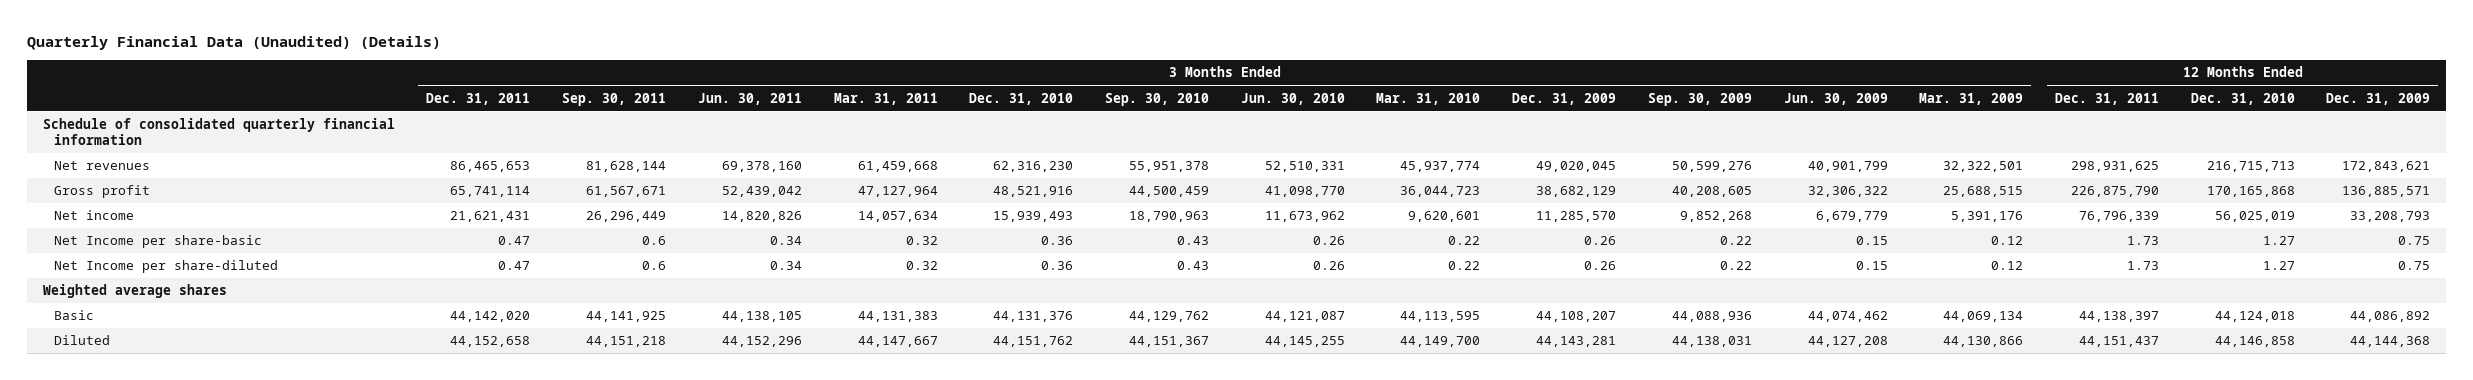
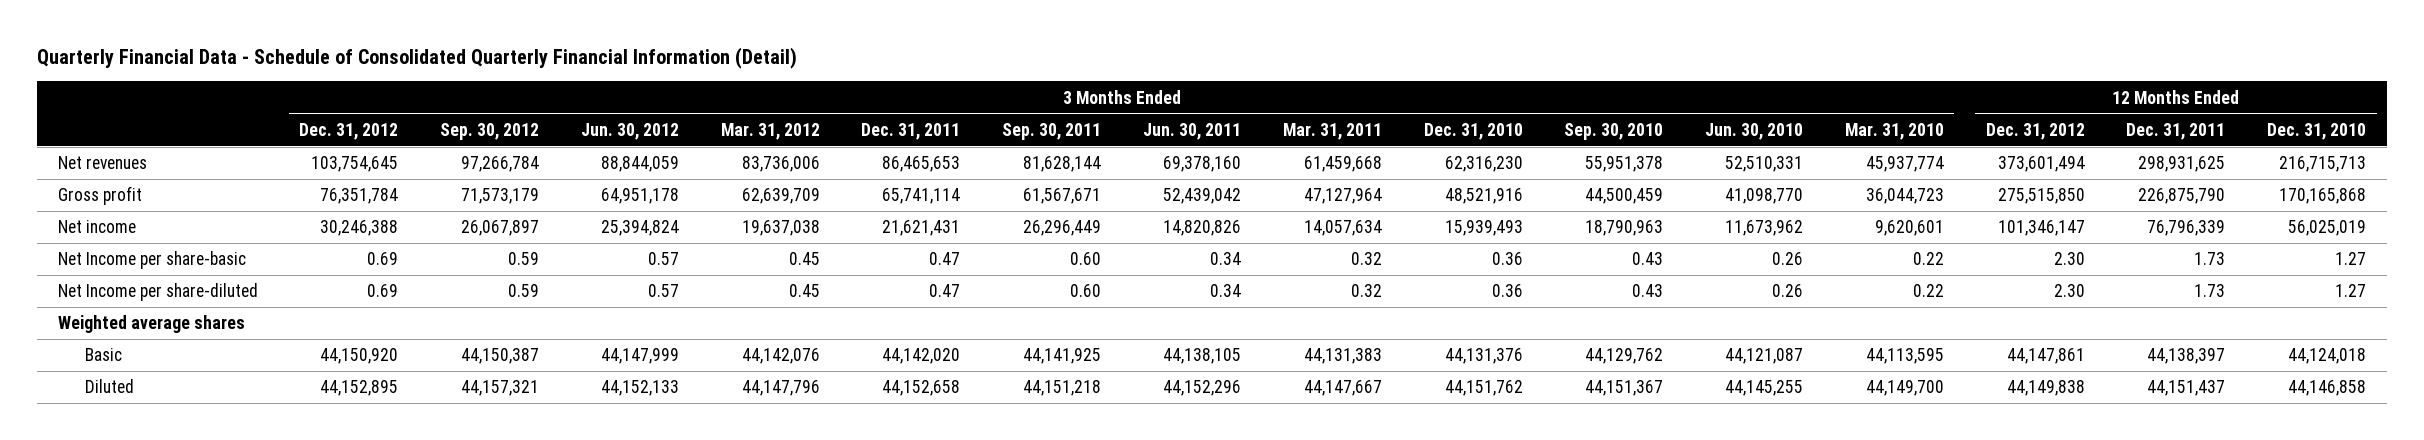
[26,35,441,50] Quarterly Financial Data (Unaudited) (Details) -> [36,46,797,69] Quarterly Financial Data - Schedule of Consolidated Quarterly Financial Information (Detail)
[1512,92,1617,105] Dec. 31, 2009 -> none
[1647,92,1752,106] Sep. 30, 2009 -> none
[1783,92,1888,105] Jun. 30, 2009 -> none
[1919,92,2024,105] Mar. 31, 2009 -> none
[2326,92,2431,105] Dec. 31, 2009 -> none
none -> [299,122,399,140] Dec. 31, 2012
none -> [440,122,540,140] Sep. 30, 2012
none -> [580,122,679,140] Jun. 30, 2012
none -> [720,122,820,140] Mar. 31, 2012
none -> [1985,122,2085,140] Dec. 31, 2012
[42,118,395,145] Schedule of consolidated quarterly financial information -> none
[642,236,667,246] 0.6 -> [1070,252,1102,266] 0.60
[642,261,667,271] 0.6 -> [1070,284,1102,298] 0.60

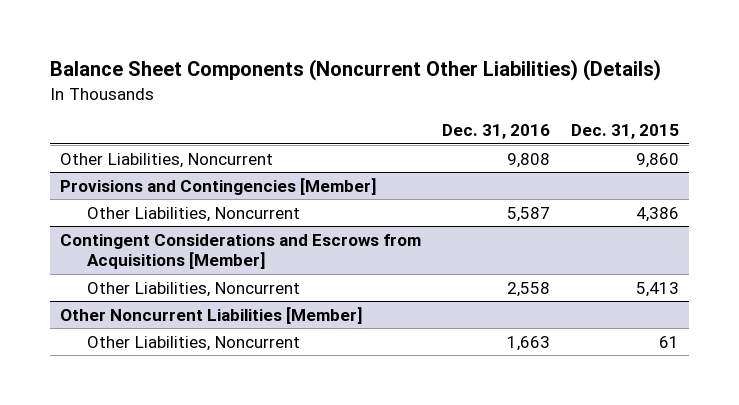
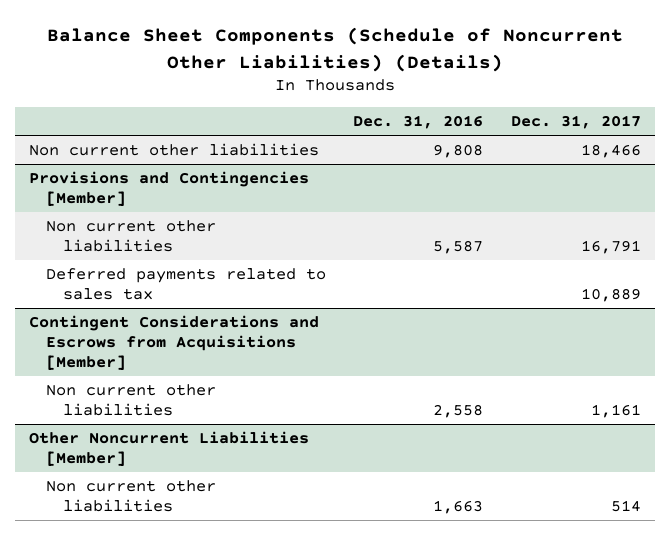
[49,59,661,82] Balance Sheet Components (Noncurrent Other Liabilities) (Details) -> [46,27,623,72] Balance Sheet Components (Schedule of Noncurrent Other Liabilities) (Details)
[570,124,679,140] Dec. 31, 2015 -> none
none -> [510,115,641,130] Dec. 31, 2017
[59,152,273,168] Other Liabilities, Noncurrent -> [28,143,319,157] Non current other liabilities
[87,206,301,222] Other Liabilities, Noncurrent -> [45,220,216,253] Non current other liabilities
none -> [45,268,326,301] Deferred payments related to sales tax
[87,281,301,297] Other Liabilities, Noncurrent -> [45,384,216,417] Non current other liabilities
[87,335,301,351] Other Liabilities, Noncurrent -> [45,480,216,513] Non current other liabilities

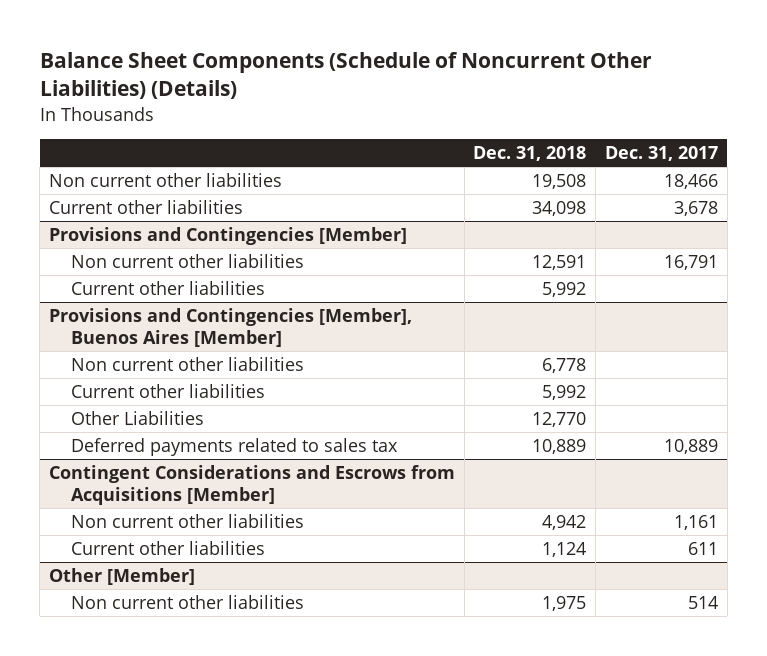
[353,115,484,130] Dec. 31, 2016 -> none
none -> [473,145,587,161] Dec. 31, 2018
none -> [48,200,243,215] Current other liabilities
none -> [71,281,266,296] Current other liabilities
none -> [48,308,412,348] Provisions and Contingencies [Member], Buenos Aires [Member]
none -> [71,357,305,372] Non current other liabilities
none -> [71,384,266,399] Current other liabilities
none -> [71,411,205,426] Other Liabilities
none -> [71,541,266,556] Current other liabilities
[28,431,309,467] Other Noncurrent Liabilities [Member] -> [48,568,195,586] Other [Member]

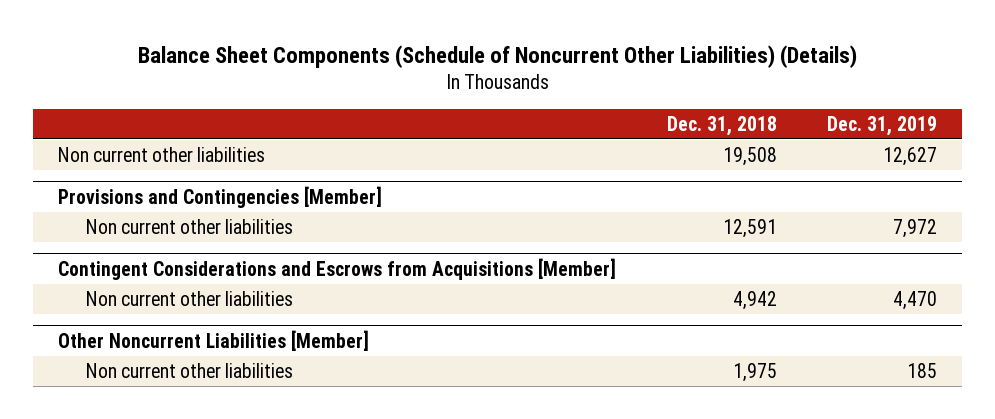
[604,145,718,161] Dec. 31, 2017 -> none
none -> [827,115,938,136] Dec. 31, 2019
[48,200,243,215] Current other liabilities -> none
[71,281,266,296] Current other liabilities -> none
[48,308,412,348] Provisions and Contingencies [Member], Buenos Aires [Member] -> none
[71,357,305,372] Non current other liabilities -> none
[71,384,266,399] Current other liabilities -> none
[71,411,205,426] Other Liabilities -> none
[71,438,399,457] Deferred payments related to sales tax -> none
[71,541,266,556] Current other liabilities -> none
[48,568,195,586] Other [Member] -> [58,329,370,351] Other Noncurrent Liabilities [Member]

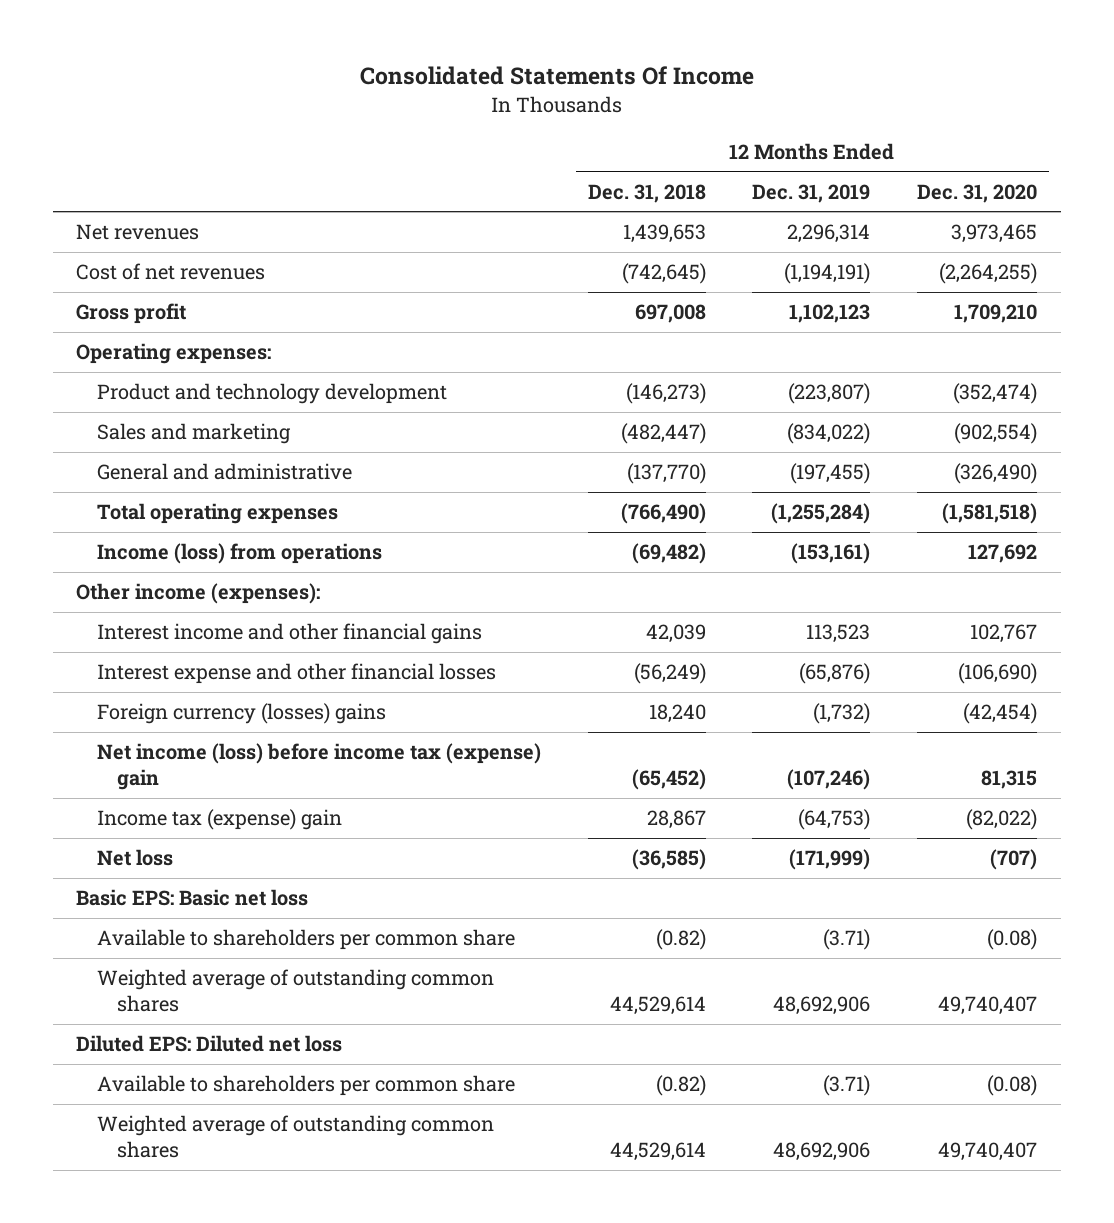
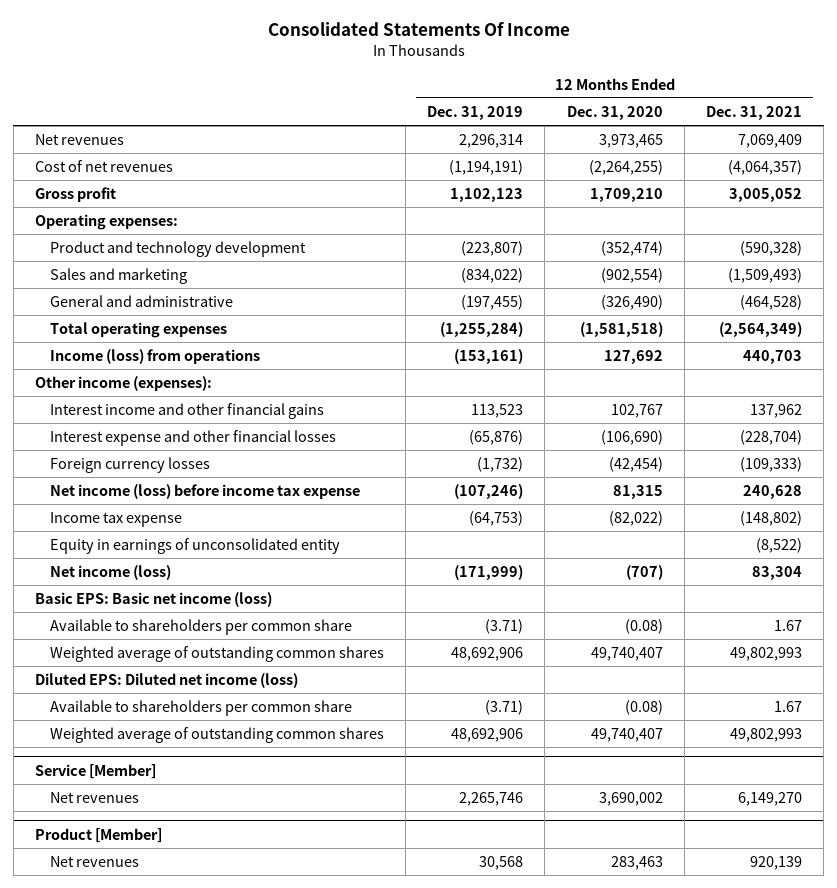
[587,183,706,203] Dec. 31, 2018 -> none
none -> [706,105,803,120] Dec. 31, 2021
[96,703,386,725] Foreign currency (losses) gains -> [49,457,210,474] Foreign currency losses
[96,743,541,791] Net income (loss) before income tax (expense) gain -> [49,484,360,500] Net income (loss) before income tax expense
[96,809,342,831] Income tax (expense) gain -> [49,512,182,528] Income tax expense
none -> [49,538,340,555] Equity in earnings of unconsolidated entity
[96,849,173,867] Net loss -> [49,565,171,581] Net income (loss)
[76,889,309,907] Basic EPS: Basic net loss -> [34,592,272,608] Basic EPS: Basic net income (loss)
[76,1035,343,1053] Diluted EPS: Diluted net loss -> [34,673,298,689] Diluted EPS: Diluted net income (loss)
none -> [34,763,156,779] Service [Member]
none -> [49,792,139,804] Net revenues
none -> [34,827,162,843] Product [Member]
none -> [49,856,139,868] Net revenues

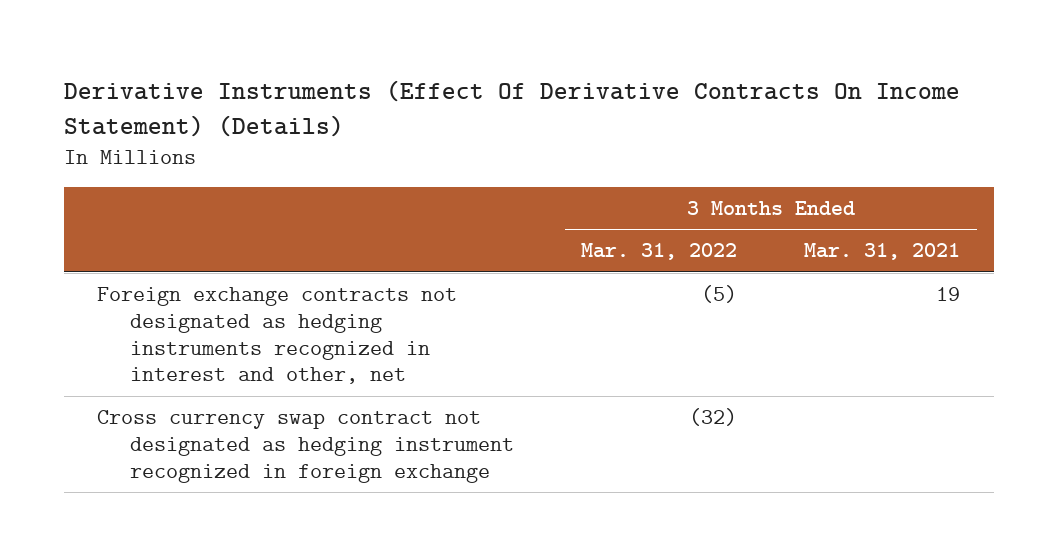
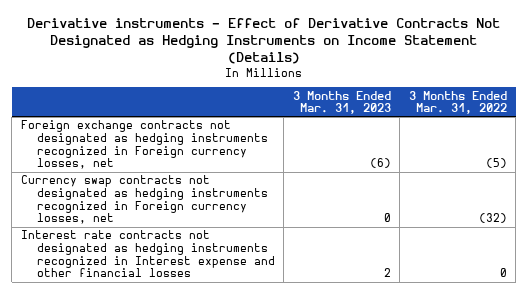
[63,79,960,137] Derivative Instruments (Effect Of Derivative Contracts On Income Statement) (Details) -> [26,18,500,64] Derivative instruments - Effect of Derivative Contracts Not Designated as Hedging Instruments on Income Statement (Details)
[804,243,961,261] Mar. 31, 2021 -> none
none -> [292,90,391,115] 3 Months Ended Mar. 31, 2023
[96,287,457,385] Foreign exchange contracts not designated as hedging instruments recognized in interest and other, net -> [20,120,268,170] Foreign exchange contracts not designated as hedging instruments recognized in Foreign currency losses, net
[96,410,515,483] Cross currency swap contract not designated as hedging instrument recognized in foreign exchange -> [20,175,268,225] Currency swap contracts not designated as hedging instruments recognized in Foreign currency losses, net
none -> [20,230,275,278] Interest rate contracts not designated as hedging instruments recognized in Interest expense and other financial losses

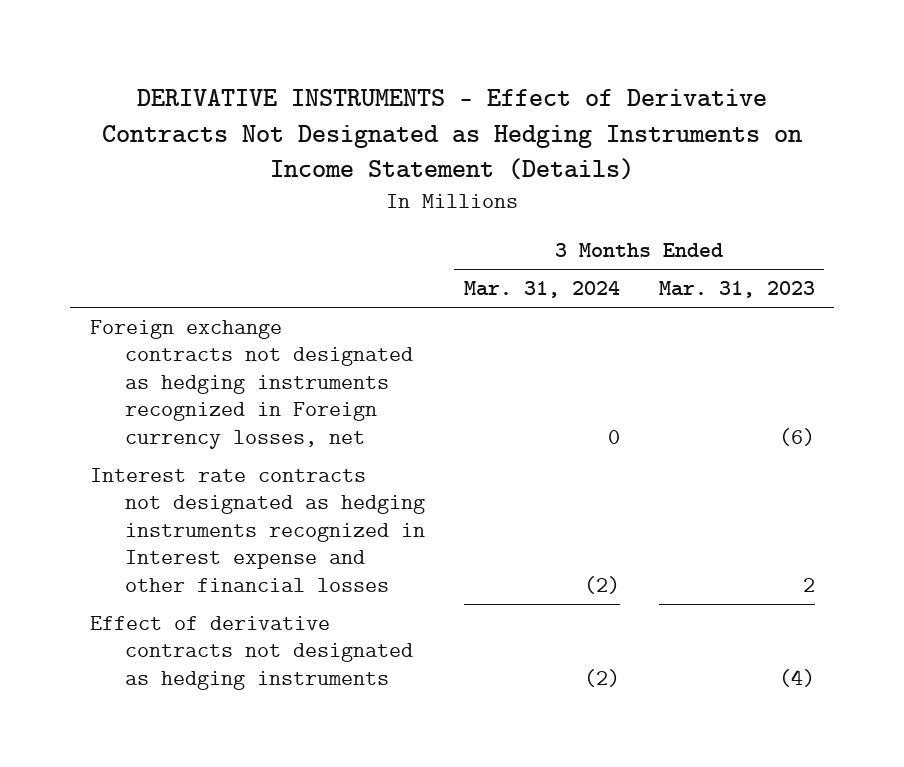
[26,18,500,64] Derivative instruments - Effect of Derivative Contracts Not Designated as Hedging Instruments on Income Statement (Details) -> [102,88,804,181] DERIVATIVE INSTRUMENTS - Effect of Derivative Contracts Not Designated as Hedging Instruments on Income Statement (Details)
[408,90,507,115] 3 Months Ended Mar. 31, 2022 -> none
none -> [463,281,620,299] Mar. 31, 2024
[20,175,268,225] Currency swap contracts not designated as hedging instruments recognized in Foreign currency losses, net -> none
none -> [89,616,414,690] Effect of derivative contracts not designated as hedging instruments

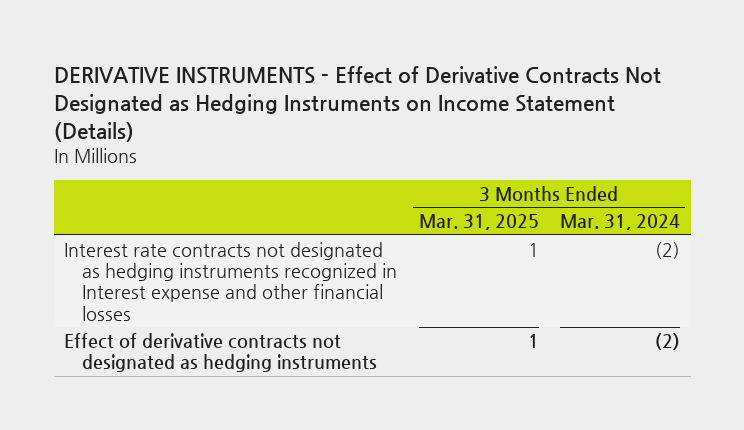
[658,281,815,299] Mar. 31, 2023 -> none
none -> [418,214,539,231] Mar. 31, 2025
[89,320,414,449] Foreign exchange contracts not designated as hedging instruments recognized in Foreign currency losses, net -> none

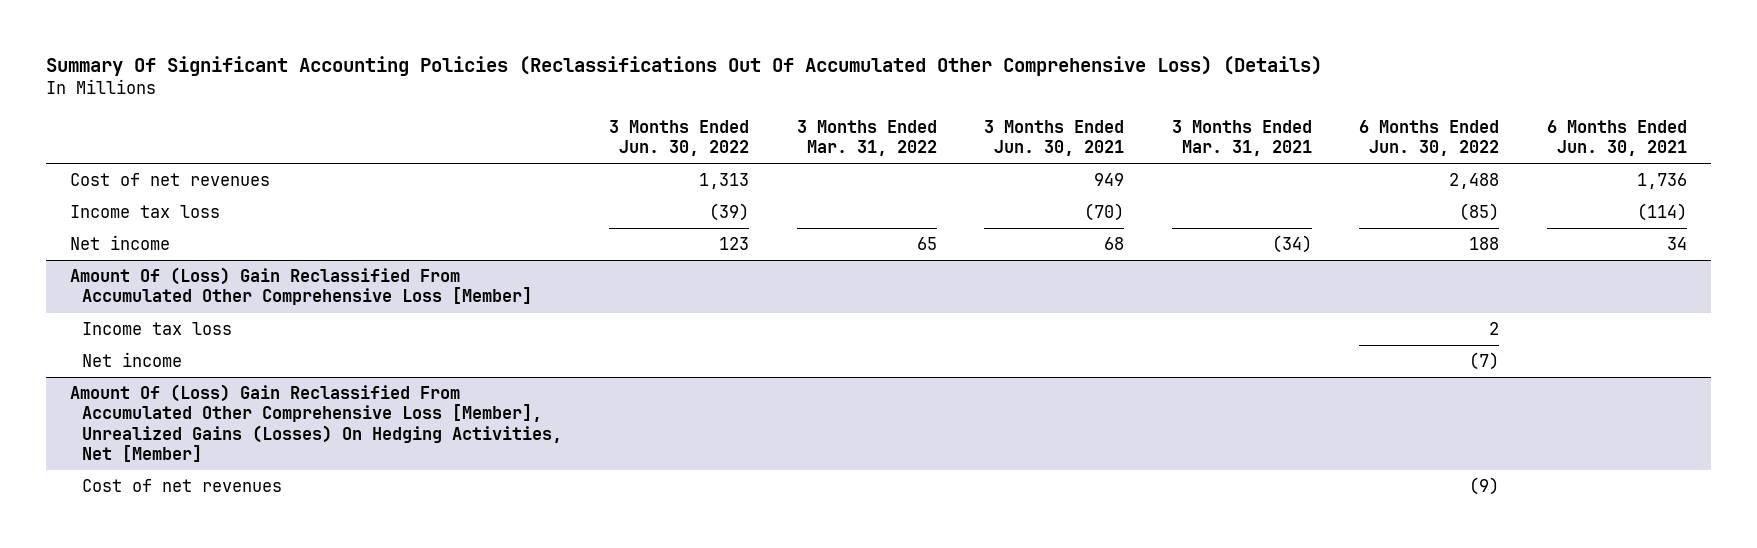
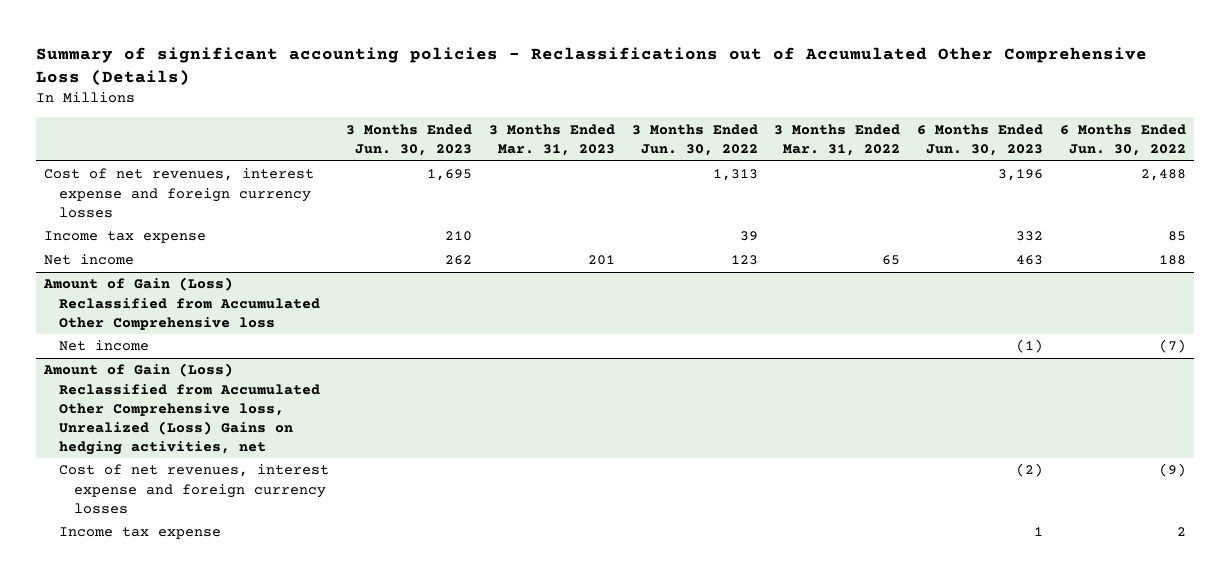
[46,55,1323,76] Summary Of Significant Accounting Policies (Reclassifications Out Of Accumulated Other Comprehensive Loss) (Details) -> [35,46,1147,87] Summary of significant accounting policies - Reclassifications out of Accumulated Other Comprehensive Loss (Details)
[984,119,1125,156] 3 Months Ended Jun. 30, 2021 -> none
[1171,119,1312,156] 3 Months Ended Mar. 31, 2021 -> none
[1547,119,1688,156] 6 Months Ended Jun. 30, 2021 -> none
none -> [346,123,473,156] 3 Months Ended Jun. 30, 2023
none -> [488,123,615,156] 3 Months Ended Mar. 31, 2023
none -> [917,123,1044,156] 6 Months Ended Jun. 30, 2023
[70,173,271,187] Cost of net revenues -> [43,168,314,218] Cost of net revenues, interest expense and foreign currency losses
[70,205,221,219] Income tax loss -> [43,231,206,244] Income tax expense
[709,203,750,222] (39) -> [739,231,758,242] 39
[1459,203,1500,222] (85) -> [1167,231,1186,242] 85
[81,322,232,336] Income tax loss -> none
[70,267,532,306] Amount Of (Loss) Gain Reclassified From Accumulated Other Comprehensive Loss [Member] -> [42,277,321,330] Amount of Gain (Loss) Reclassified from Accumulated Other Comprehensive loss
[70,384,562,463] Amount Of (Loss) Gain Reclassified From Accumulated Other Comprehensive Loss [Member], Unrealized Gains (Losses) On Hedging Activities, Net [Member] -> [42,363,321,455] Amount of Gain (Loss) Reclassified from Accumulated Other Comprehensive loss, Unrealized (Loss) Gains on hedging activities, net
[81,479,282,493] Cost of net revenues -> [59,464,330,514] Cost of net revenues, interest expense and foreign currency losses
none -> [59,527,222,540] Income tax expense

